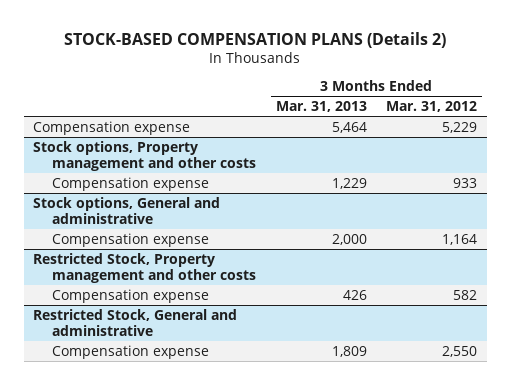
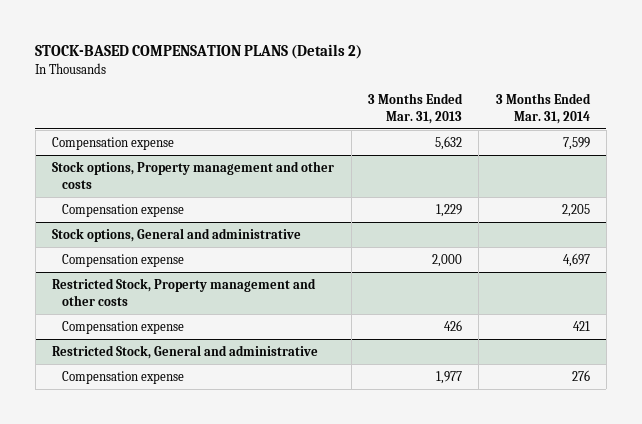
[386,101,478,113] Mar. 31, 2012 -> none
none -> [495,92,591,124] 3 Months Ended Mar. 31, 2014
[331,121,367,133] 5,464 -> [434,135,462,150] 5,632
[331,345,367,357] 1,809 -> [435,370,462,384] 1,977

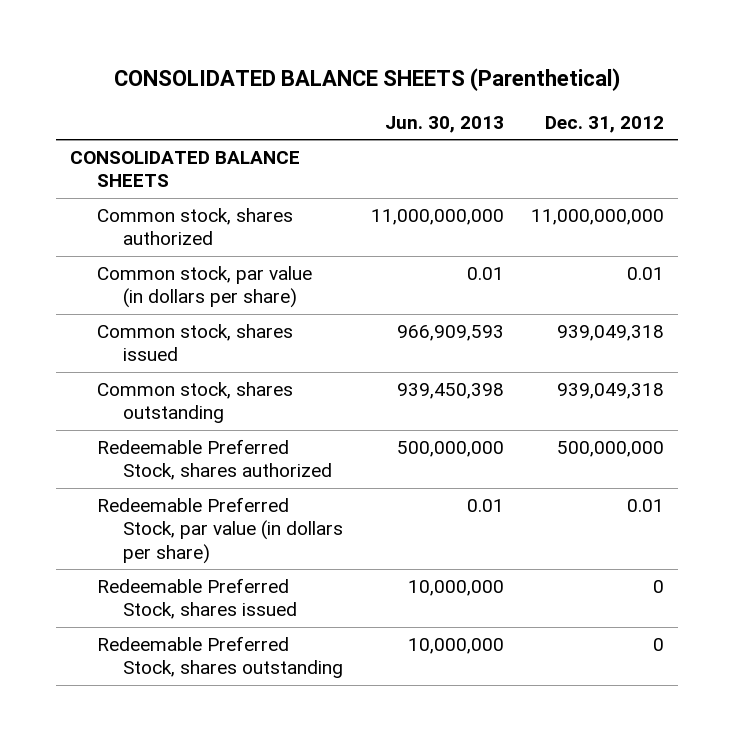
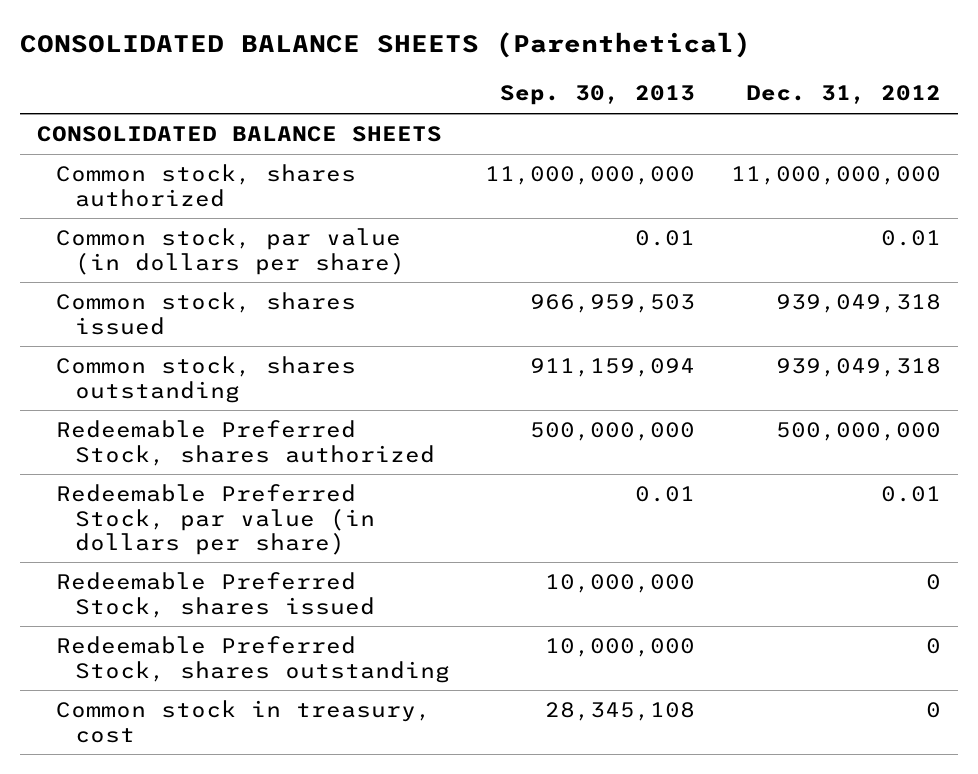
[384,115,504,133] Jun. 30, 2013 -> none
none -> [500,85,696,106] Sep. 30, 2013
none -> [56,700,432,743] Common stock in treasury, cost

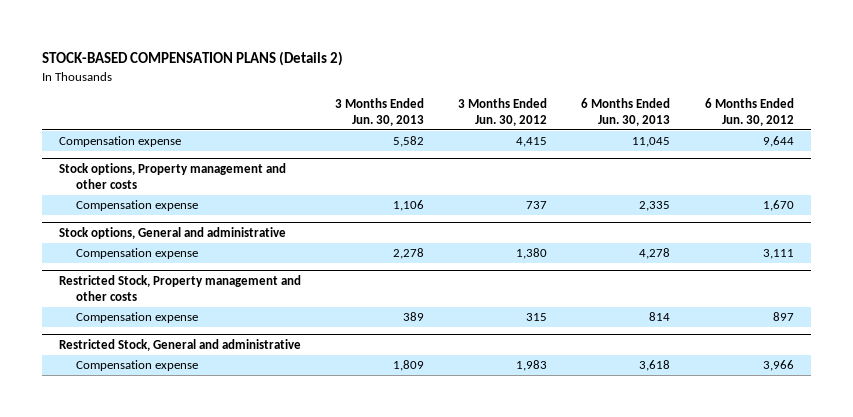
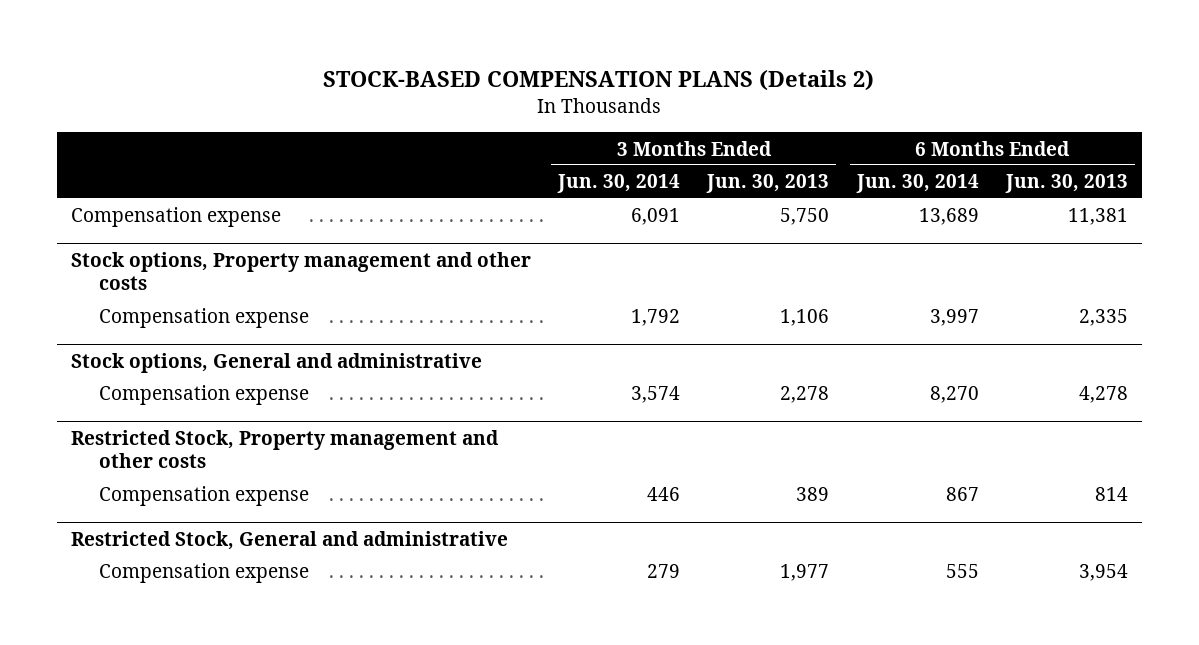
[458,98,548,126] 3 Months Ended Jun. 30, 2012 -> none
[704,98,794,126] 6 Months Ended Jun. 30, 2012 -> none
none -> [557,174,681,194] Jun. 30, 2014
none -> [855,174,979,194] Jun. 30, 2014
[393,136,425,148] 5,582 -> [780,208,830,226] 5,750
[632,137,671,148] 11,045 -> [1068,208,1129,226] 11,381
[393,360,425,372] 1,809 -> [780,564,830,582] 1,977
[639,360,671,372] 3,618 -> [1079,564,1129,582] 3,954

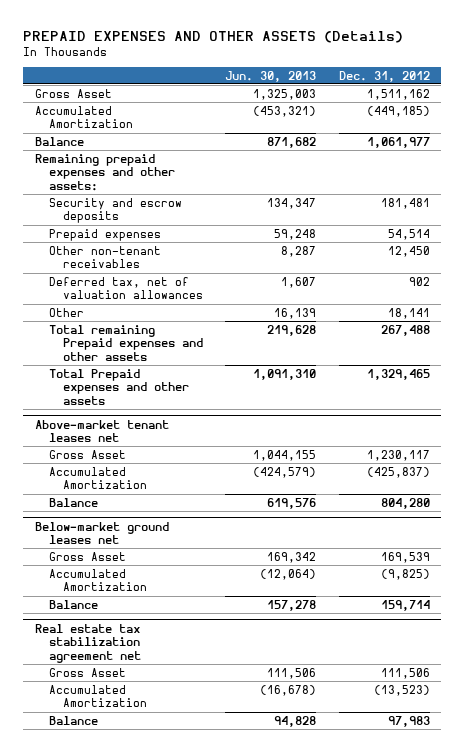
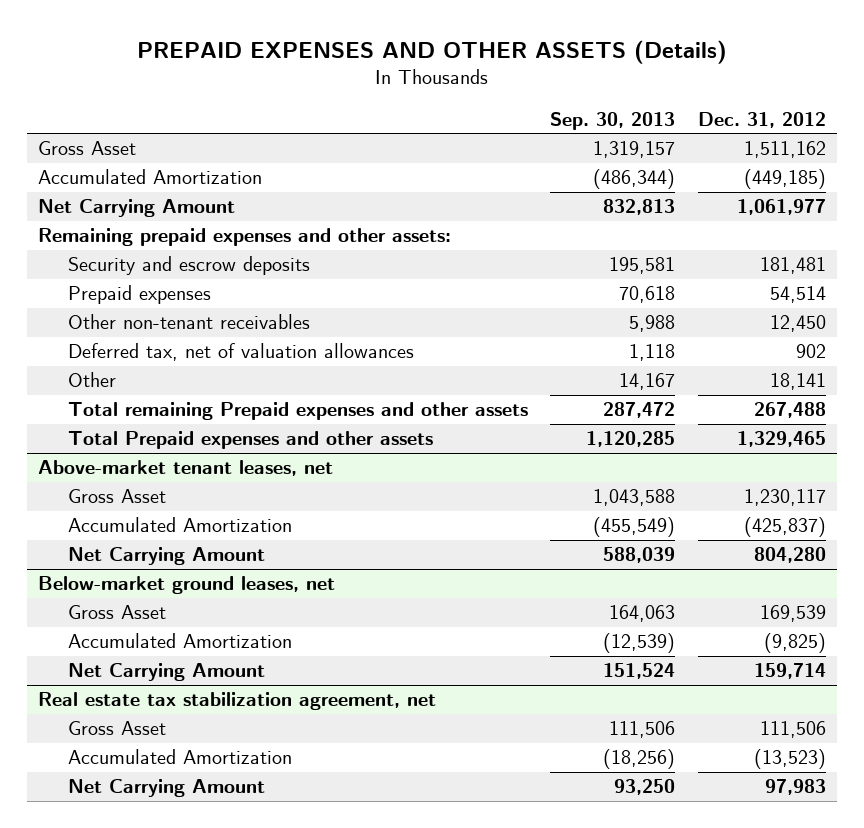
[225,70,317,82] Jun. 30, 2013 -> none
none -> [550,111,676,130] Sep. 30, 2013
[34,136,84,146] Balance -> [38,199,236,218] Net Carrying Amount
[34,419,169,443] Above-market tenant leases net -> [38,460,334,477] Above-market tenant leases, net
[48,497,98,507] Balance -> [67,547,265,566] Net Carrying Amount
[34,521,169,545] Below-market ground leases net -> [38,576,336,595] Below-market ground leases, net
[48,599,98,609] Balance -> [67,663,265,682] Net Carrying Amount
[34,623,141,663] Real estate tax stabilization agreement net -> [38,692,437,711] Real estate tax stabilization agreement, net
[48,715,98,725] Balance -> [67,779,265,798] Net Carrying Amount

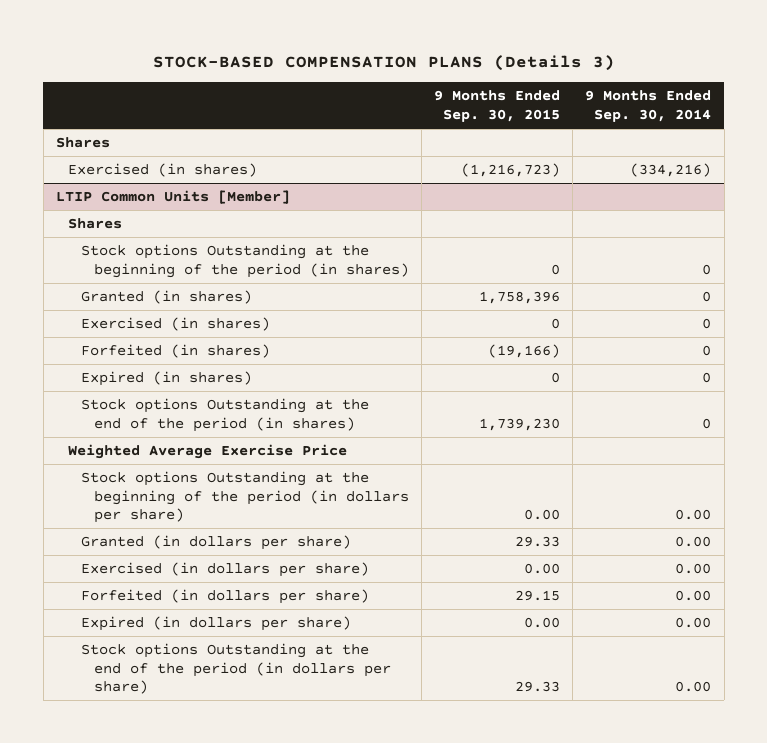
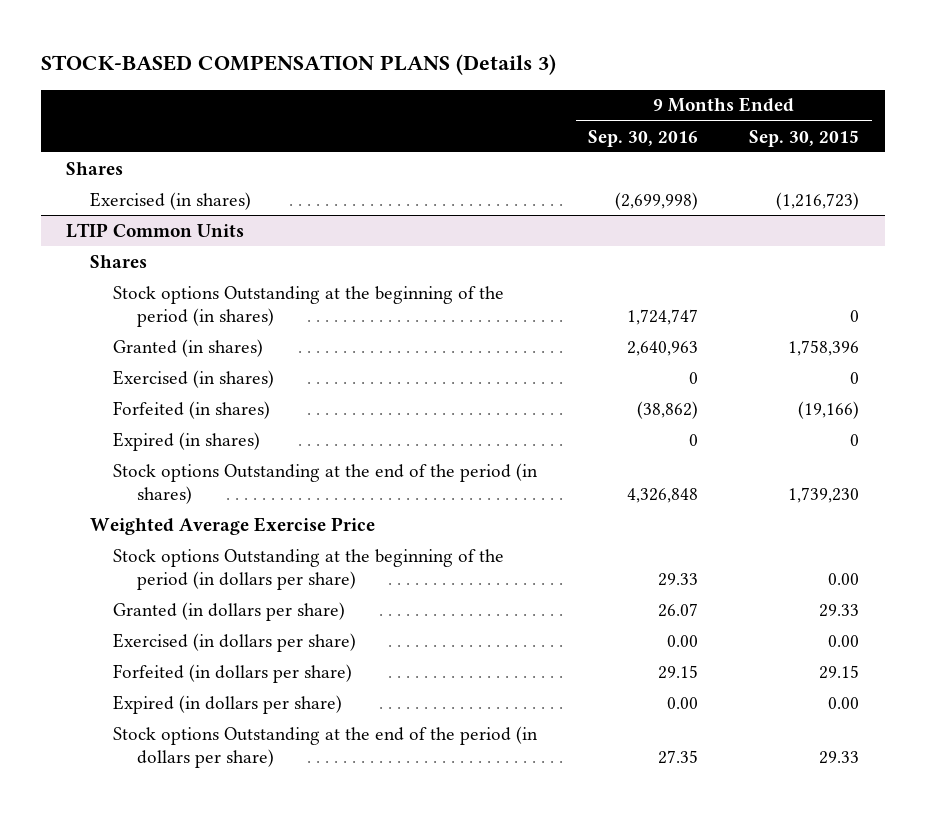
[585,90,712,122] 9 Months Ended Sep. 30, 2014 -> none
none -> [588,129,699,147] Sep. 30, 2016
[55,190,290,205] LTIP Common Units [Member] -> [66,222,245,238] LTIP Common Units

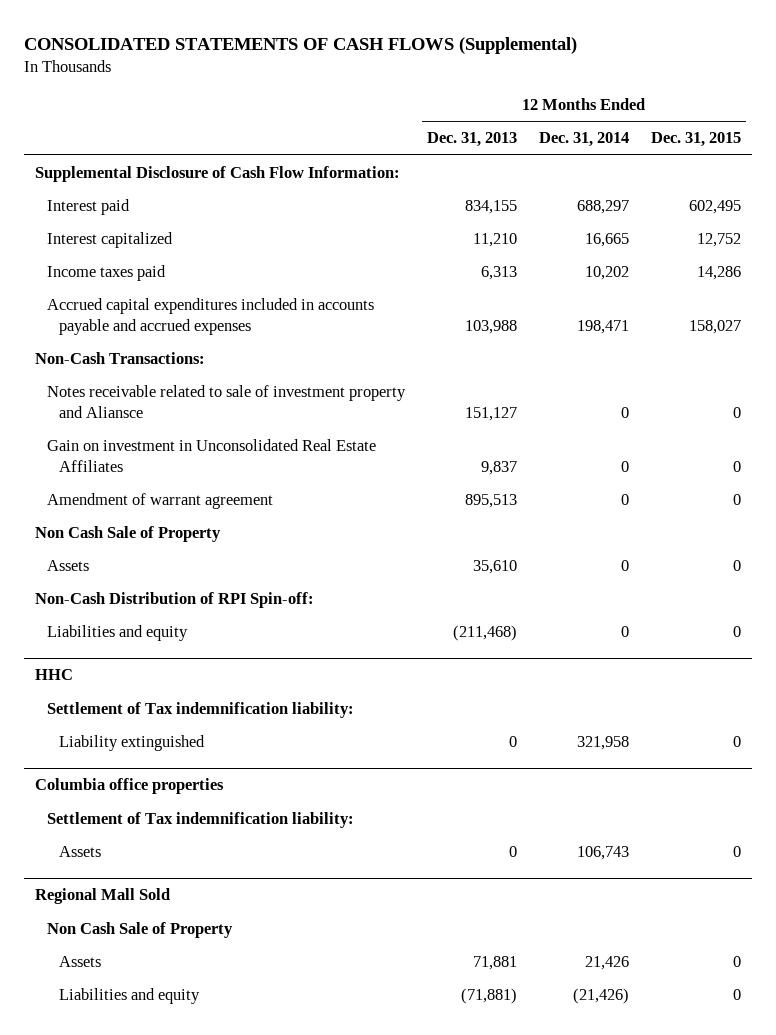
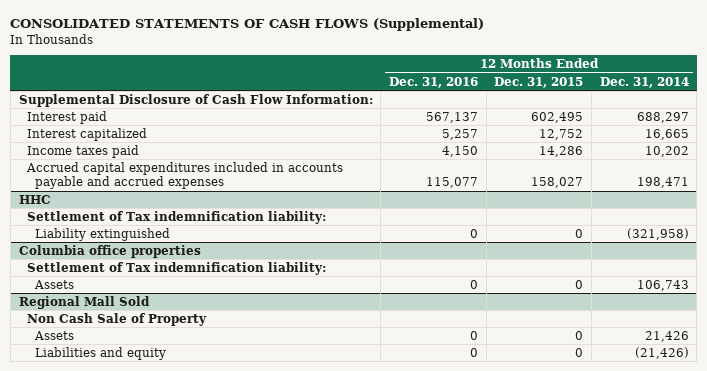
[427,132,518,148] Dec. 31, 2013 -> none
none -> [388,76,478,88] Dec. 31, 2016
[35,351,206,364] Non-Cash Transactions: -> none
[47,384,407,418] Notes receivable related to sale of investment property and Aliansce -> none
[47,438,377,472] Gain on investment in Unconsolidated Real Estate Affiliates -> none
[47,492,274,509] Amendment of warrant agreement -> none
[35,525,222,542] Non Cash Sale of Property -> none
[47,559,90,571] Assets -> none
[35,591,315,608] Non-Cash Distribution of RPI Spin-off: -> none
[47,624,189,641] Liabilities and equity -> none
[577,735,630,750] 321,958 -> [626,227,689,240] (321,958)

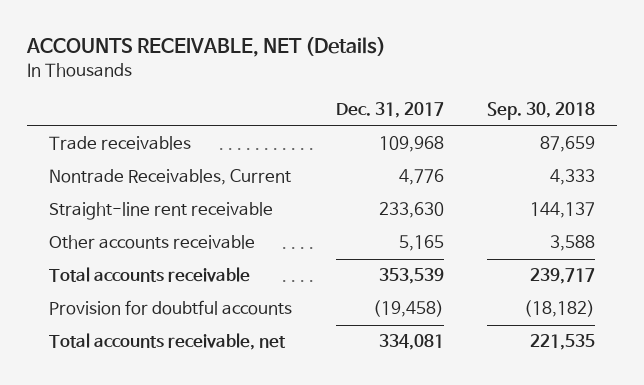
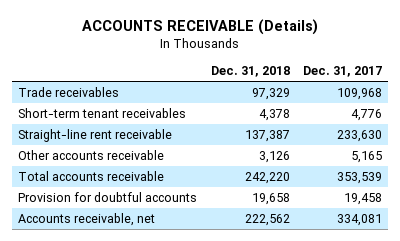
[26,37,387,58] ACCOUNTS RECEIVABLE, NET (Details) -> [82,19,319,36] ACCOUNTS RECEIVABLE (Details)
[487,102,596,121] Sep. 30, 2018 -> none
none -> [210,66,290,78] Dec. 31, 2018
[49,169,292,186] Nontrade Receivables, Current -> [18,107,187,118] Short-term tenant receivables
[372,300,444,318] (19,458) -> [343,192,382,205] 19,458
[49,333,287,351] Total accounts receivable, net -> [18,212,156,226] Accounts receivable, net

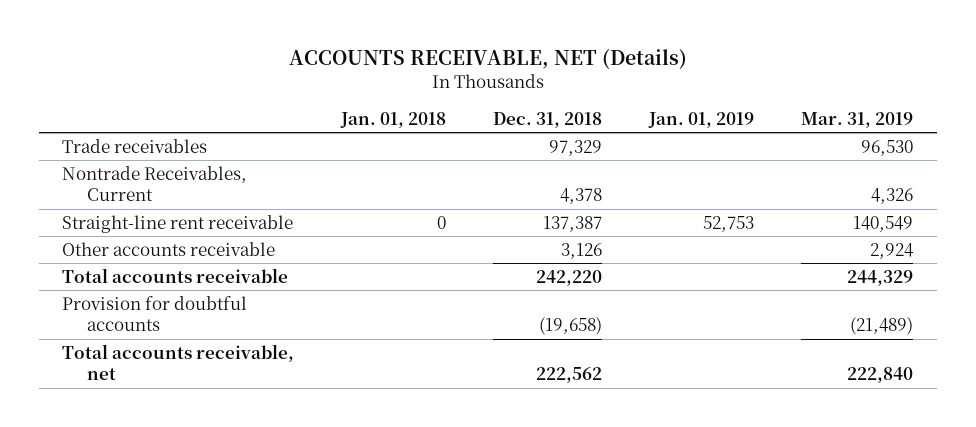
[82,19,319,36] ACCOUNTS RECEIVABLE (Details) -> [288,49,687,70] ACCOUNTS RECEIVABLE, NET (Details)
[302,66,382,78] Dec. 31, 2017 -> none
none -> [340,111,447,128] Jan. 01, 2018
none -> [648,111,755,128] Jan. 01, 2019
none -> [801,111,914,128] Mar. 31, 2019
[18,107,187,118] Short-term tenant receivables -> [62,165,248,202] Nontrade Receivables, Current
[251,192,290,205] 19,658 -> [539,317,603,336] (19,658)
[18,212,156,226] Accounts receivable, net -> [62,343,295,381] Total accounts receivable, net

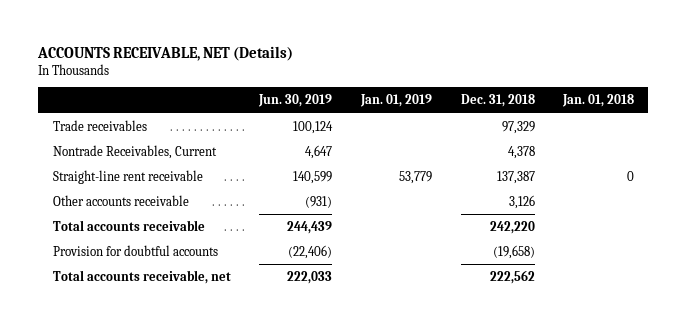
[801,111,914,128] Mar. 31, 2019 -> none
none -> [258,94,333,108] Jun. 30, 2019
[703,215,755,232] 52,753 -> [398,170,432,184] 53,779

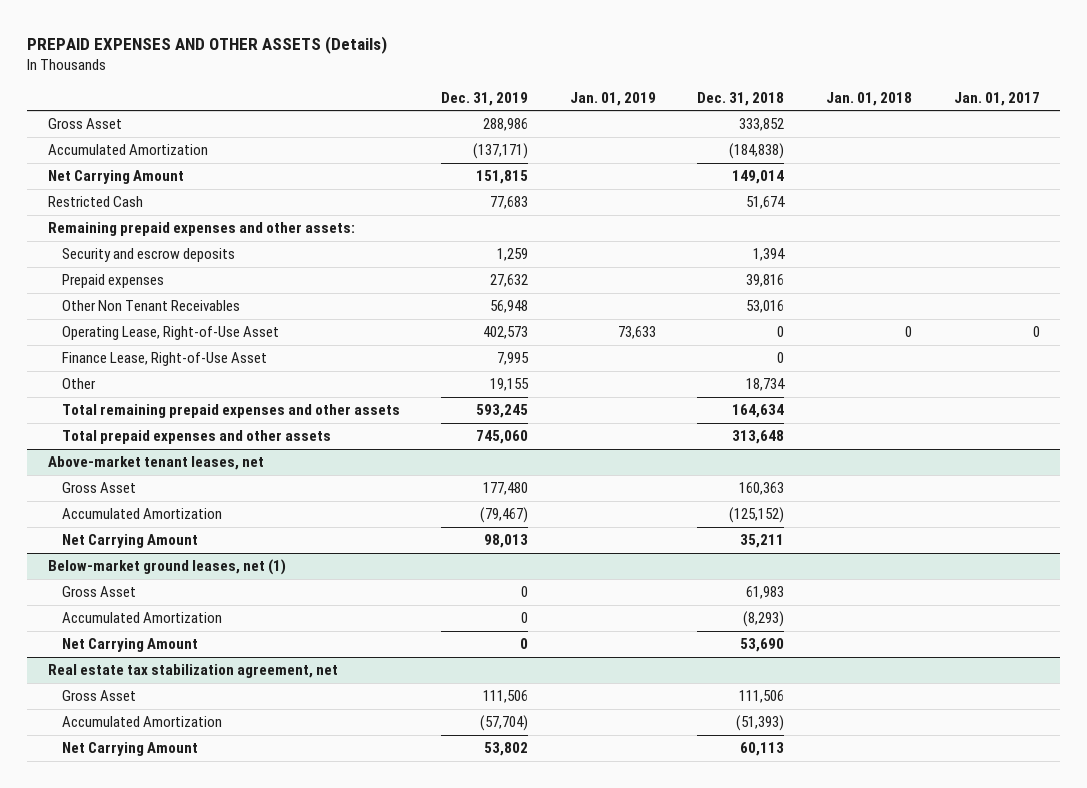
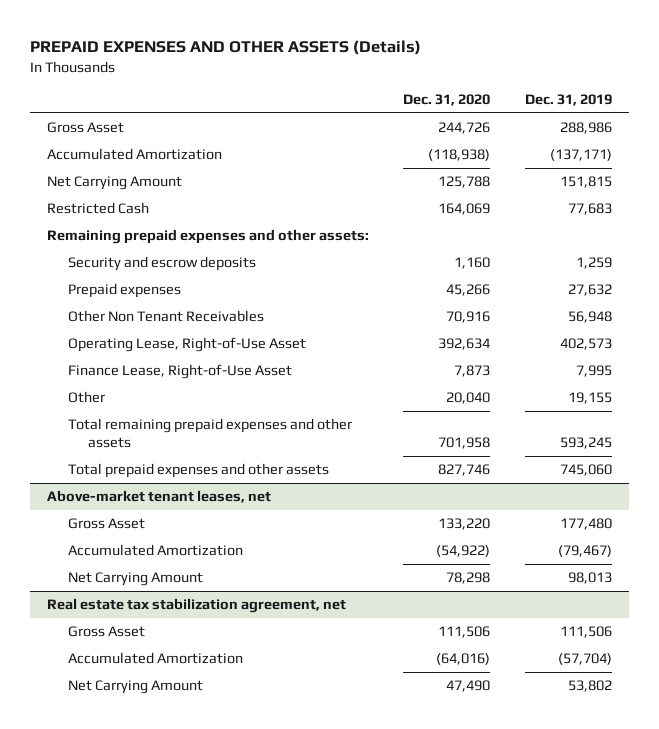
[569,91,656,106] Jan. 01, 2019 -> none
[697,91,785,106] Dec. 31, 2018 -> none
[825,91,912,106] Jan. 01, 2018 -> none
[953,91,1040,106] Jan. 01, 2017 -> none
none -> [403,93,491,106] Dec. 31, 2020
[47,559,286,576] Below-market ground leases, net (1) -> none
[61,586,136,598] Gross Asset -> none
[61,612,222,624] Accumulated Amortization -> none
[61,638,198,653] Net Carrying Amount -> none

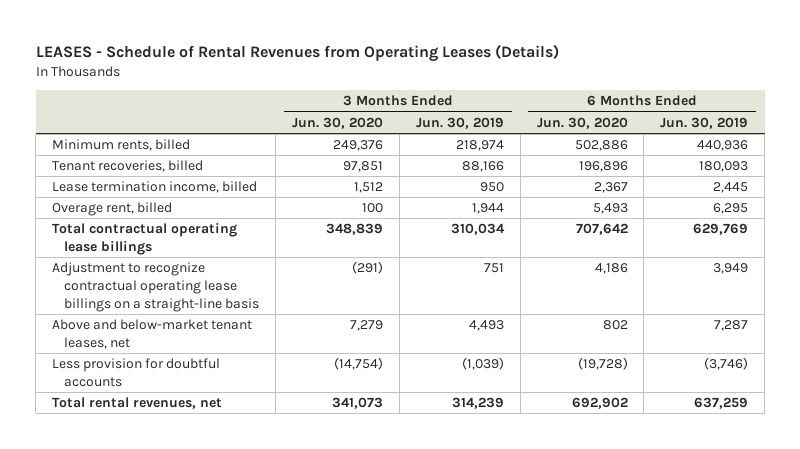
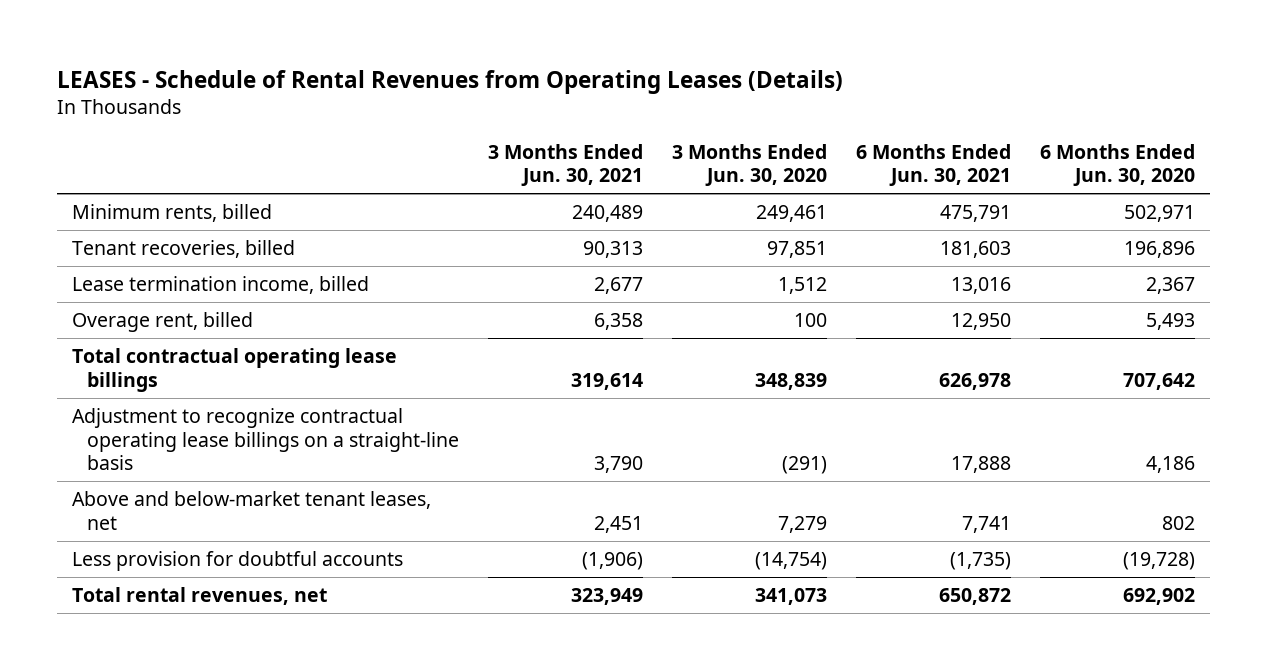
[415,116,504,129] Jun. 30, 2019 -> none
[660,116,749,129] Jun. 30, 2019 -> none
none -> [487,143,643,187] 3 Months Ended Jun. 30, 2021
none -> [855,143,1011,187] 6 Months Ended Jun. 30, 2021
[333,140,384,152] 249,376 -> [755,205,827,223] 249,461
[574,140,628,152] 502,886 -> [1124,205,1196,223] 502,971

